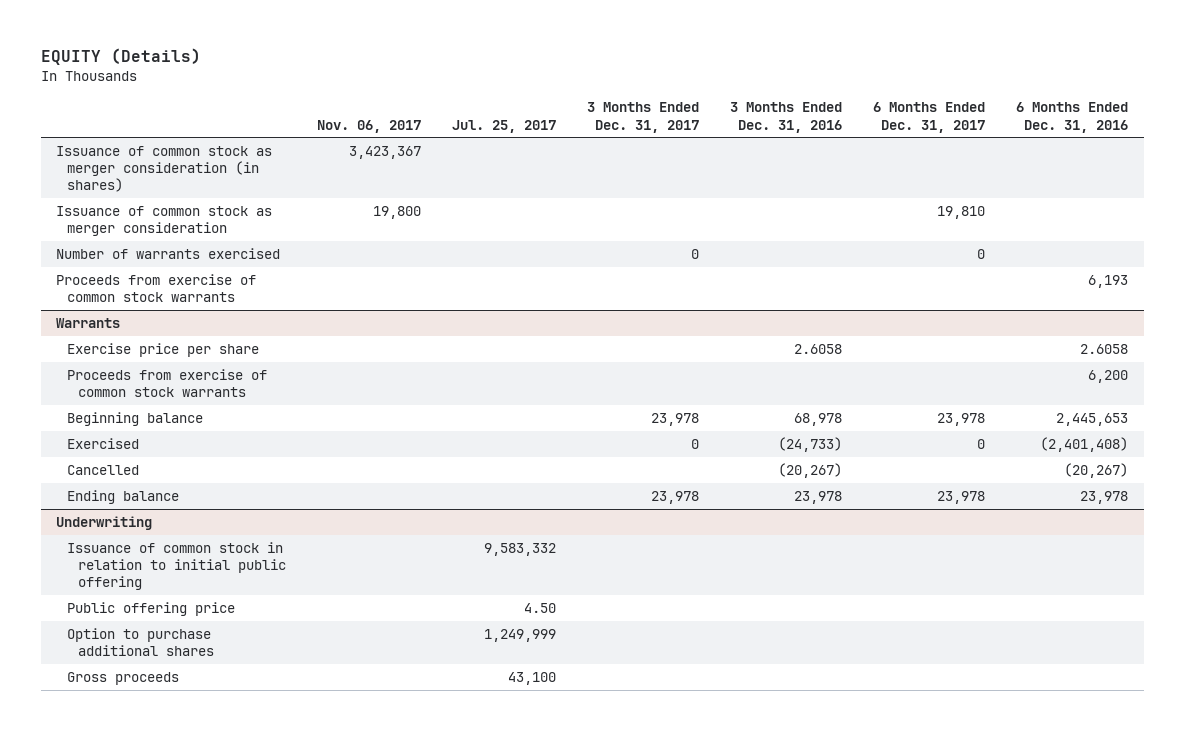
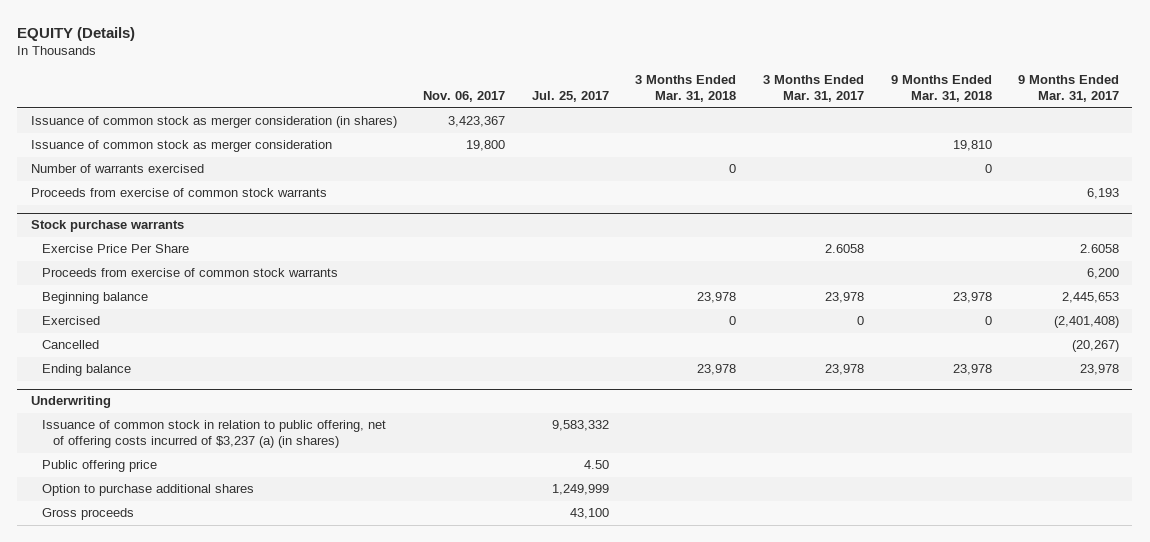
[587,102,700,133] 3 Months Ended Dec. 31, 2017 -> none
[730,102,843,133] 3 Months Ended Dec. 31, 2016 -> none
[873,102,986,133] 6 Months Ended Dec. 31, 2017 -> none
[1016,102,1129,133] 6 Months Ended Dec. 31, 2016 -> none
none -> [635,75,737,103] 3 Months Ended Mar. 31, 2018
none -> [762,75,864,103] 3 Months Ended Mar. 31, 2017
none -> [890,75,992,103] 9 Months Ended Mar. 31, 2018
none -> [1018,75,1120,103] 9 Months Ended Mar. 31, 2017
[56,317,121,328] Warrants -> [30,220,184,233] Stock purchase warrants
[67,342,260,357] Exercise price per share -> [41,244,189,254] Exercise Price Per Share
[67,541,287,591] Issuance of common stock in relation to initial public offering -> [41,420,386,449] Issuance of common stock in relation to public offering, net of offering costs incurred of $3,237 (a) (in shares)

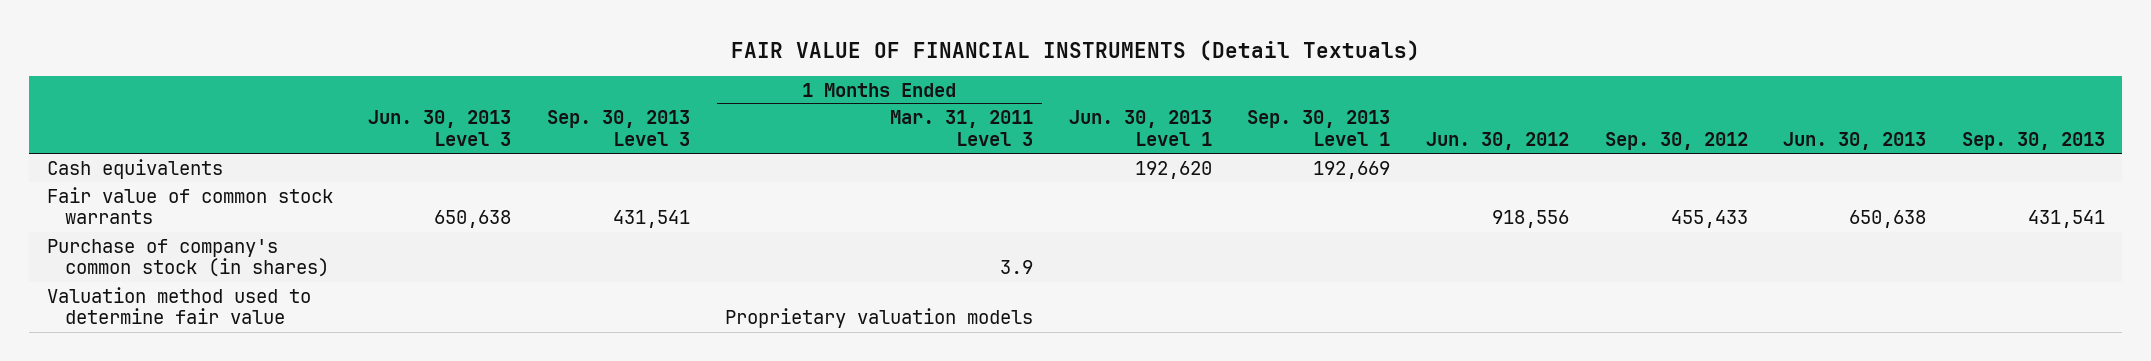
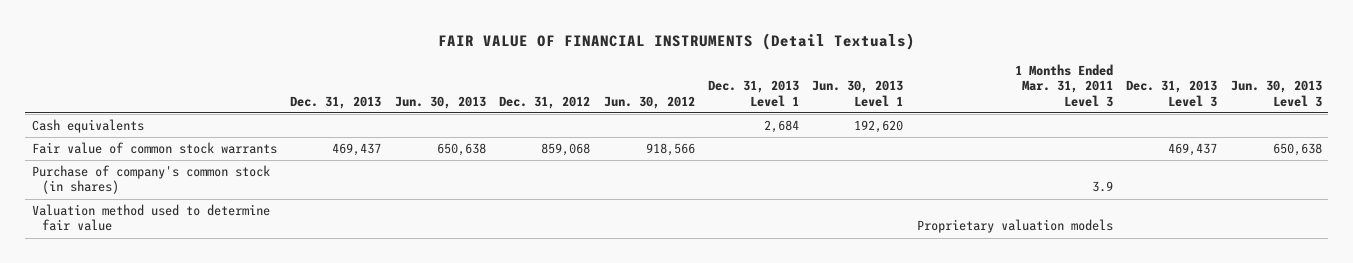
[546,110,690,147] Sep. 30, 2013 Level 3 -> none
[1247,110,1391,147] Sep. 30, 2013 Level 1 -> none
[1604,132,1748,151] Sep. 30, 2012 -> none
[1961,132,2105,151] Sep. 30, 2013 -> none
none -> [290,95,382,109] Dec. 31, 2013
none -> [499,95,591,109] Dec. 31, 2012
none -> [707,80,799,107] Dec. 31, 2013 Level 1
none -> [1126,80,1218,107] Dec. 31, 2013 Level 3
[1491,210,1569,229] 918,556 -> [645,143,695,157] 918,566

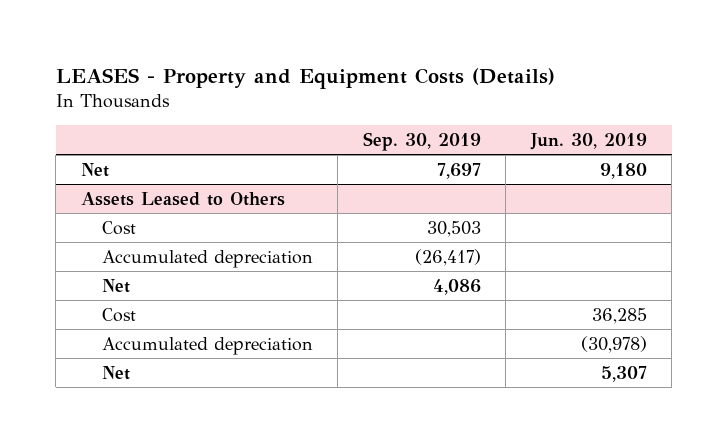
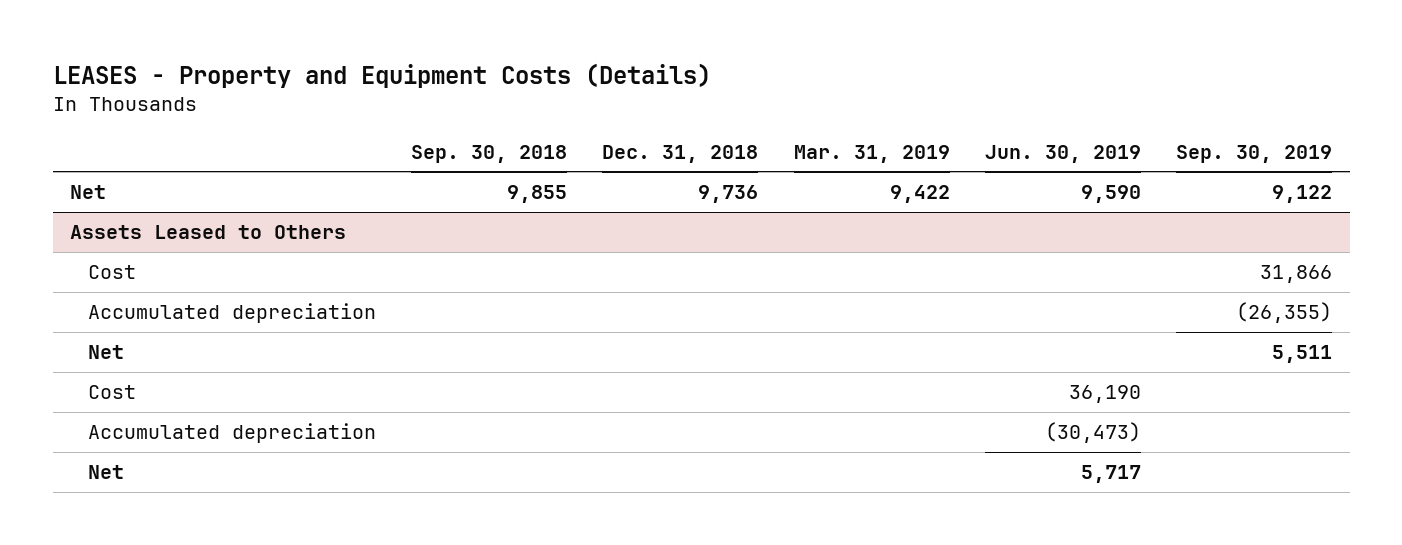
none -> [411,144,568,163] Sep. 30, 2018
none -> [602,144,759,163] Dec. 31, 2018
none -> [793,144,950,163] Mar. 31, 2019
[436,162,481,179] 7,697 -> [1272,185,1333,204] 9,122
[599,162,647,179] 9,180 -> [1080,185,1141,204] 9,590
[426,220,481,237] 30,503 -> [1260,265,1333,284] 31,866
[414,248,481,266] (26,417) -> [1236,302,1333,324] (26,355)
[432,278,481,295] 4,086 -> [1272,345,1333,364] 5,511
[591,307,647,324] 36,285 -> [1068,385,1141,404] 36,190
[580,335,647,353] (30,978) -> [1044,422,1141,444] (30,473)
[600,365,647,382] 5,307 -> [1080,465,1141,484] 5,717

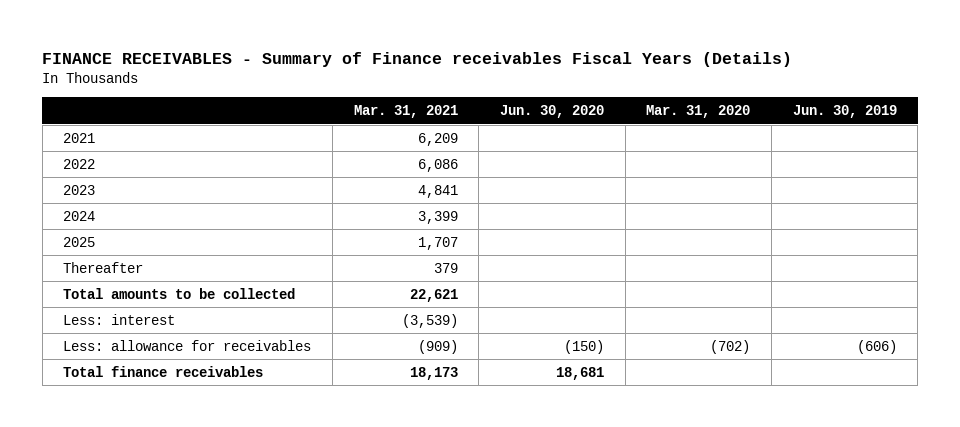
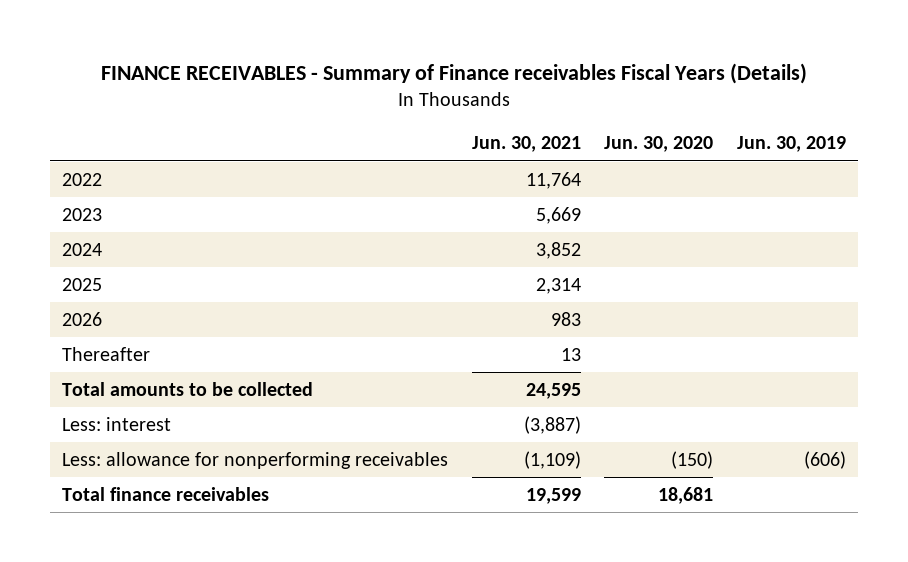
[353,105,458,119] Mar. 31, 2021 -> none
[646,105,751,119] Mar. 31, 2020 -> none
none -> [471,136,581,153] Jun. 30, 2021
[63,132,96,143] 2021 -> none
none -> [61,311,102,326] 2026
[63,339,312,351] Less: allowance for receivables -> [61,451,448,469] Less: allowance for nonperforming receivables

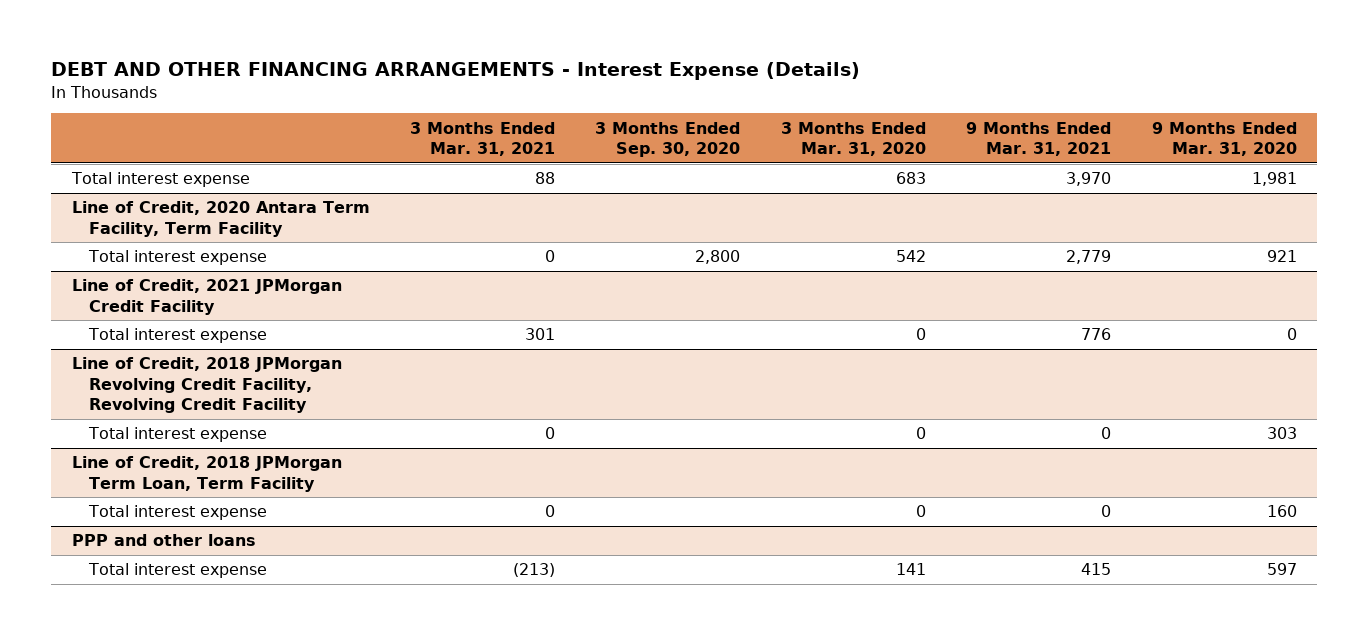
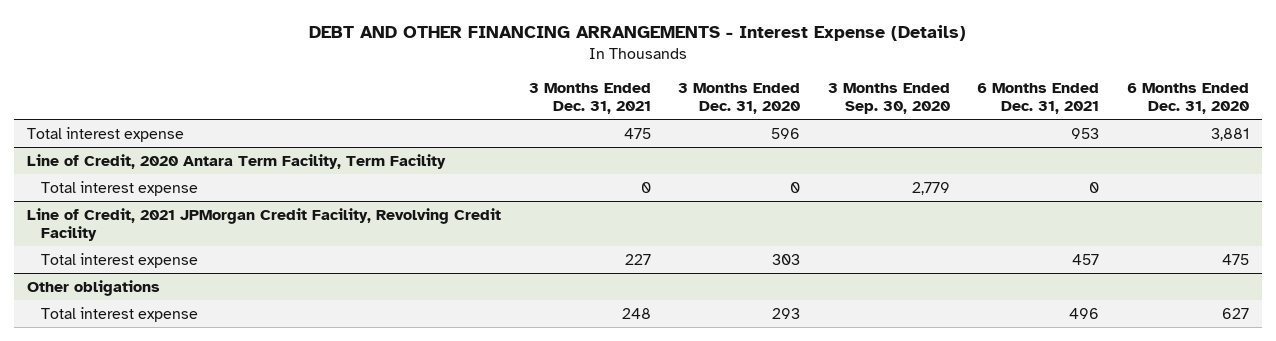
[410,121,556,157] 3 Months Ended Mar. 31, 2021 -> none
[780,121,926,157] 3 Months Ended Mar. 31, 2020 -> none
[966,121,1112,157] 9 Months Ended Mar. 31, 2021 -> none
[1151,121,1297,157] 9 Months Ended Mar. 31, 2020 -> none
none -> [528,83,651,115] 3 Months Ended Dec. 31, 2021
none -> [678,83,801,115] 3 Months Ended Dec. 31, 2020
none -> [977,83,1100,115] 6 Months Ended Dec. 31, 2021
none -> [1126,83,1249,115] 6 Months Ended Dec. 31, 2020
[695,250,741,265] 2,800 -> [911,181,950,195] 2,779
[71,279,342,315] Line of Credit, 2021 JPMorgan Credit Facility -> [27,207,502,241] Line of Credit, 2021 JPMorgan Credit Facility, Revolving Credit Facility
[71,357,342,414] Line of Credit, 2018 JPMorgan Revolving Credit Facility, Revolving Credit Facility -> none
[88,427,268,443] Total interest expense -> none
[71,456,342,492] Line of Credit, 2018 JPMorgan Term Loan, Term Facility -> none
[88,505,268,521] Total interest expense -> none
[71,534,256,547] PPP and other loans -> [27,279,161,296] Other obligations

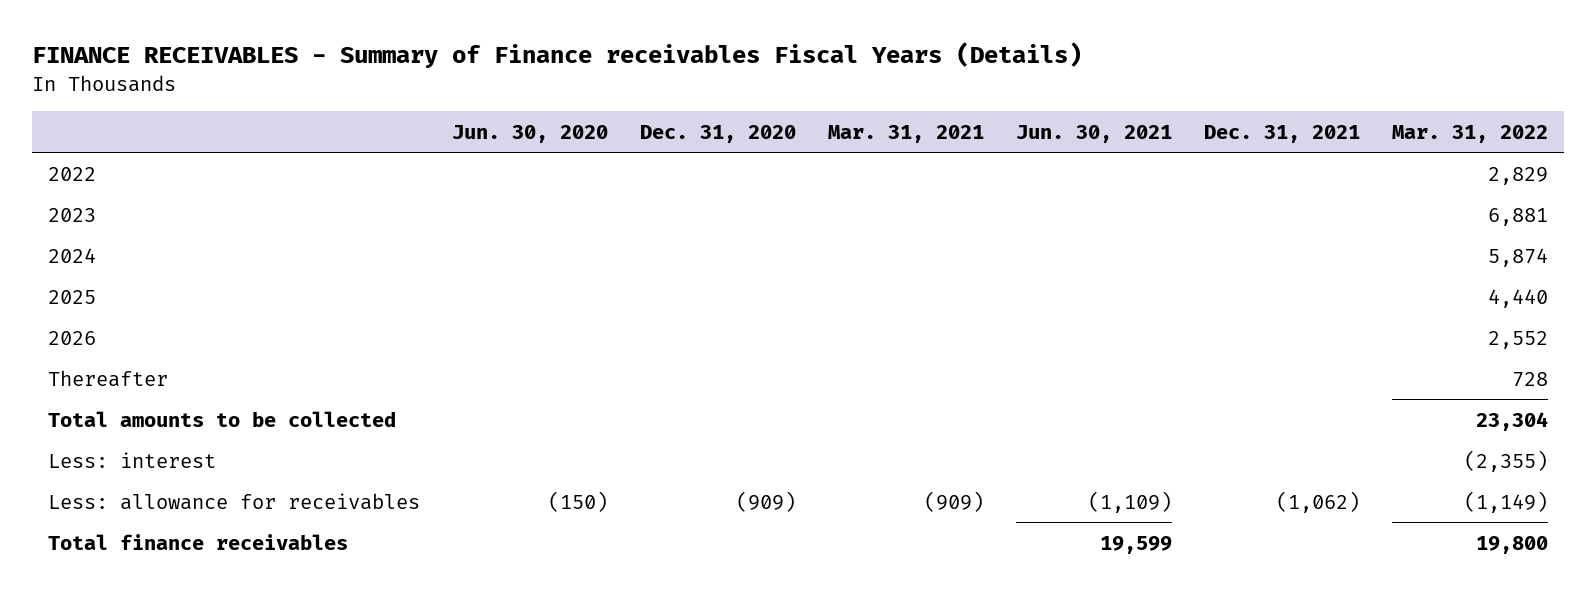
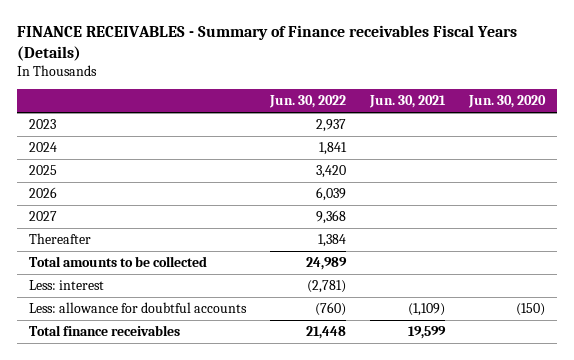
[640,124,797,143] Dec. 31, 2020 -> none
[828,124,985,143] Mar. 31, 2021 -> none
[1204,124,1361,143] Dec. 31, 2021 -> none
[1392,124,1549,143] Mar. 31, 2022 -> none
none -> [268,95,346,109] Jun. 30, 2022
[47,166,96,181] 2022 -> none
none -> [28,211,57,222] 2027
[47,492,420,510] Less: allowance for receivables -> [28,302,247,314] Less: allowance for doubtful accounts

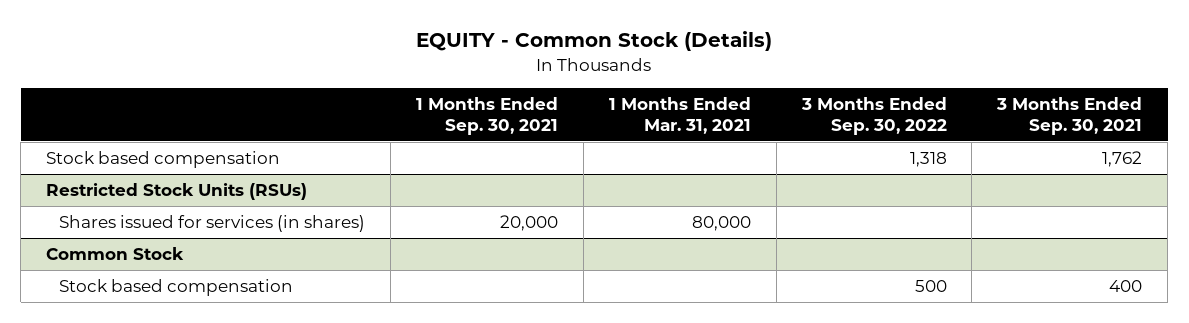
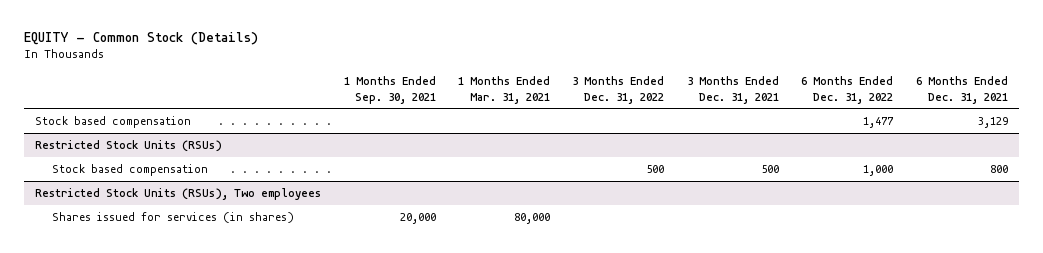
[800,96,947,135] 3 Months Ended Sep. 30, 2022 -> none
[996,96,1143,135] 3 Months Ended Sep. 30, 2021 -> none
none -> [572,76,665,104] 3 Months Ended Dec. 31, 2022
none -> [686,76,779,104] 3 Months Ended Dec. 31, 2021
none -> [801,76,894,104] 6 Months Ended Dec. 31, 2022
none -> [915,76,1008,104] 6 Months Ended Dec. 31, 2021
[58,215,365,233] Shares issued for services (in shares) -> none
[46,247,185,261] Common Stock -> none
[58,279,293,297] Stock based compensation -> none
none -> [51,163,208,176] Stock based compensation
none -> [35,187,322,200] Restricted Stock Units (RSUs), Two employees
none -> [51,211,294,223] Shares issued for services (in shares)

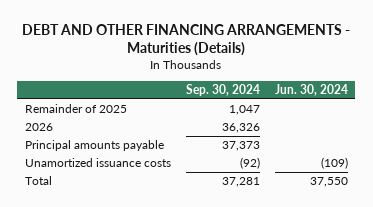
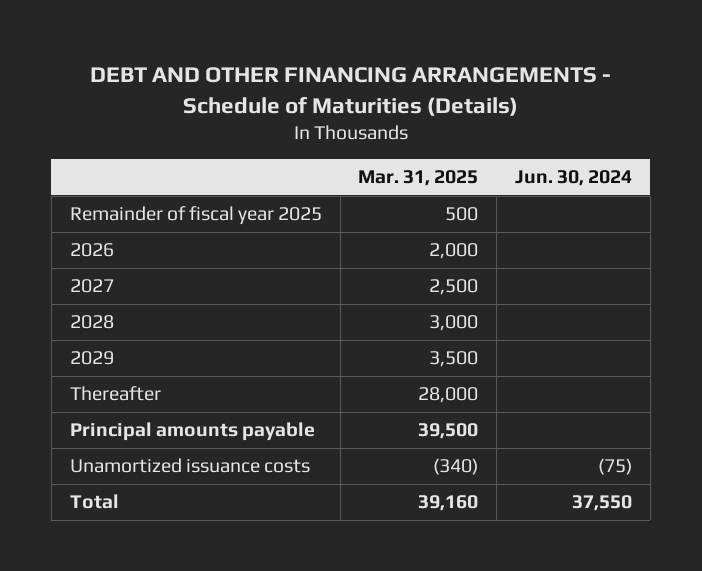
[22,24,351,57] DEBT AND OTHER FINANCING ARRANGEMENTS - Maturities (Details) -> [89,67,611,116] DEBT AND OTHER FINANCING ARRANGEMENTS - Schedule of Maturities (Details)
[185,84,260,97] Sep. 30, 2024 -> none
none -> [358,170,479,187] Mar. 31, 2025
[24,104,127,114] Remainder of 2025 -> [69,206,322,226] Remainder of fiscal year 2025
none -> [69,279,114,294] 2027
none -> [69,315,114,330] 2028
none -> [69,351,114,366] 2029
none -> [69,386,161,402] Thereafter
[320,157,348,170] (109) -> [598,458,633,476] (75)

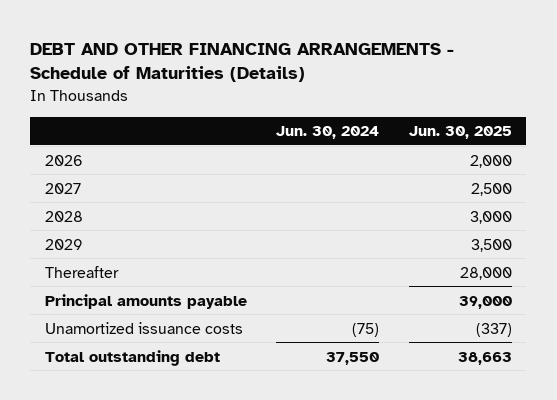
[358,170,479,187] Mar. 31, 2025 -> none
none -> [408,126,512,140] Jun. 30, 2025
[69,206,322,226] Remainder of fiscal year 2025 -> none
[69,494,119,510] Total -> [44,349,220,366] Total outstanding debt

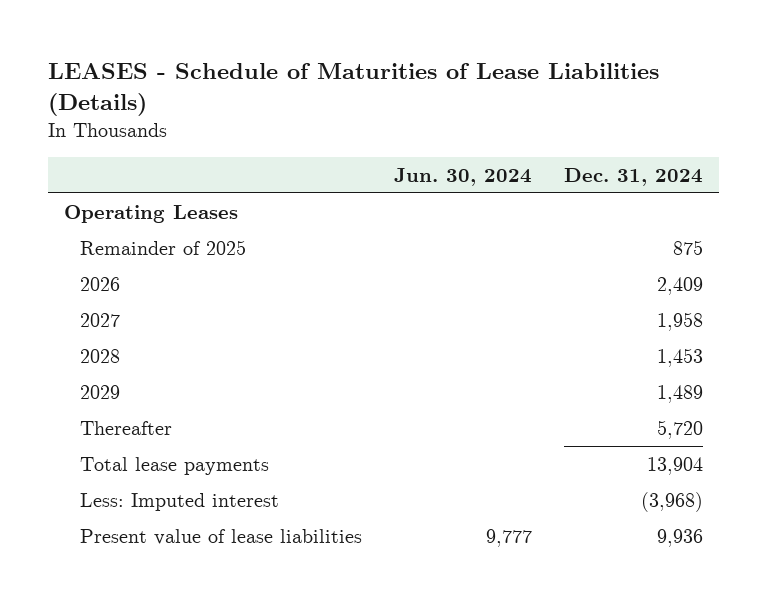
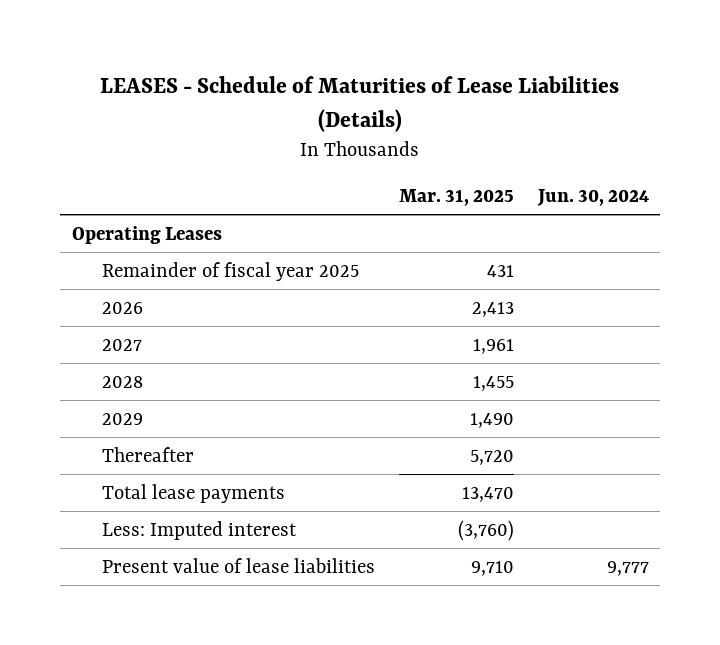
[563,167,703,186] Dec. 31, 2024 -> none
none -> [399,188,515,206] Mar. 31, 2025
[79,240,246,256] Remainder of 2025 -> [102,261,360,281] Remainder of fiscal year 2025

